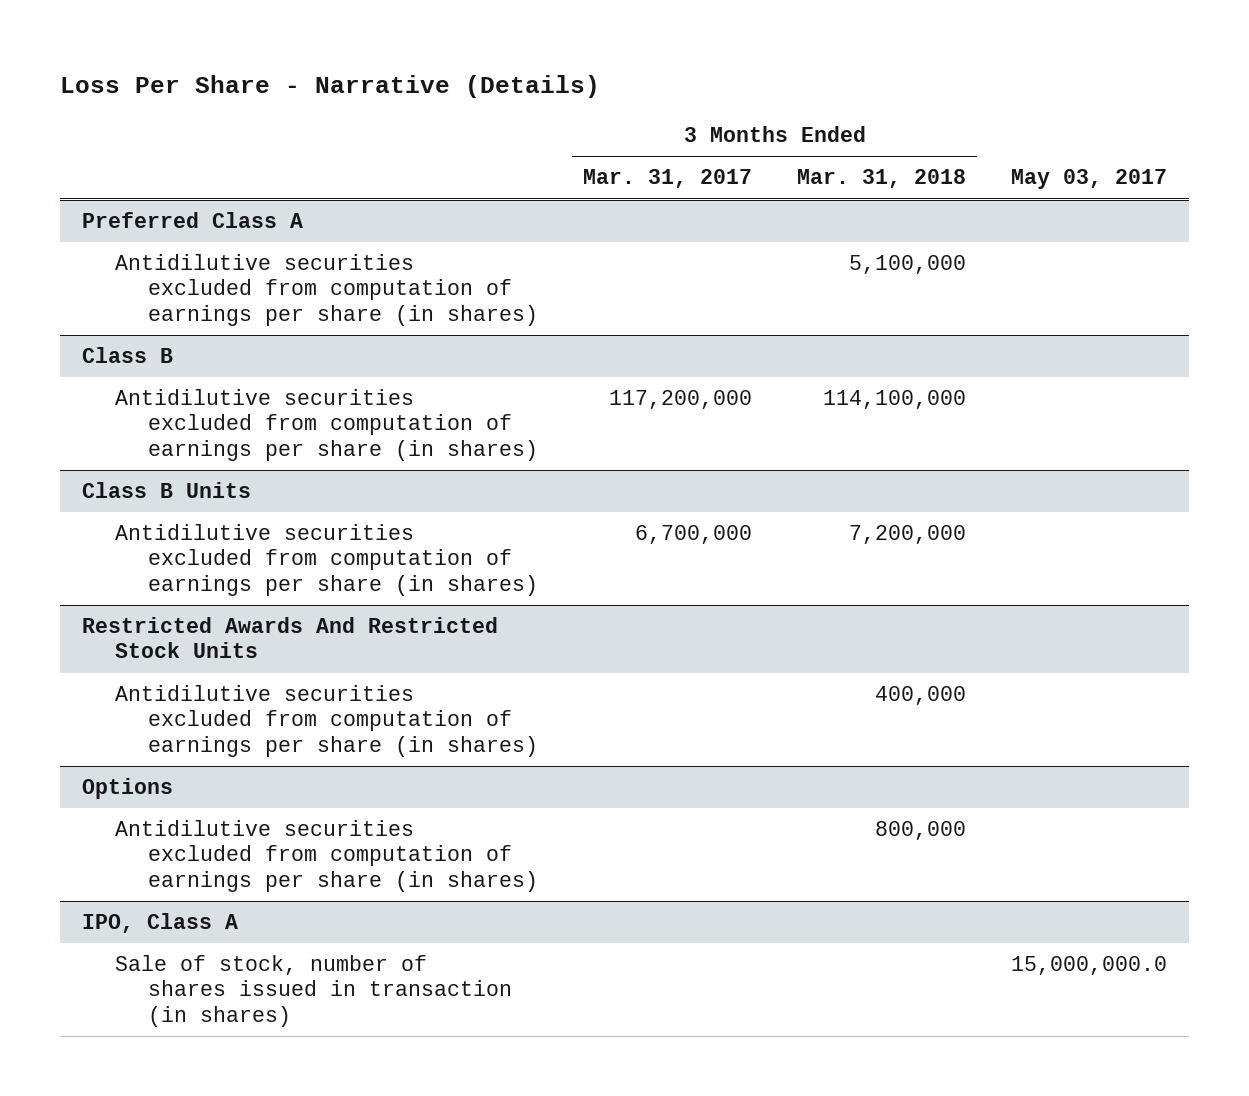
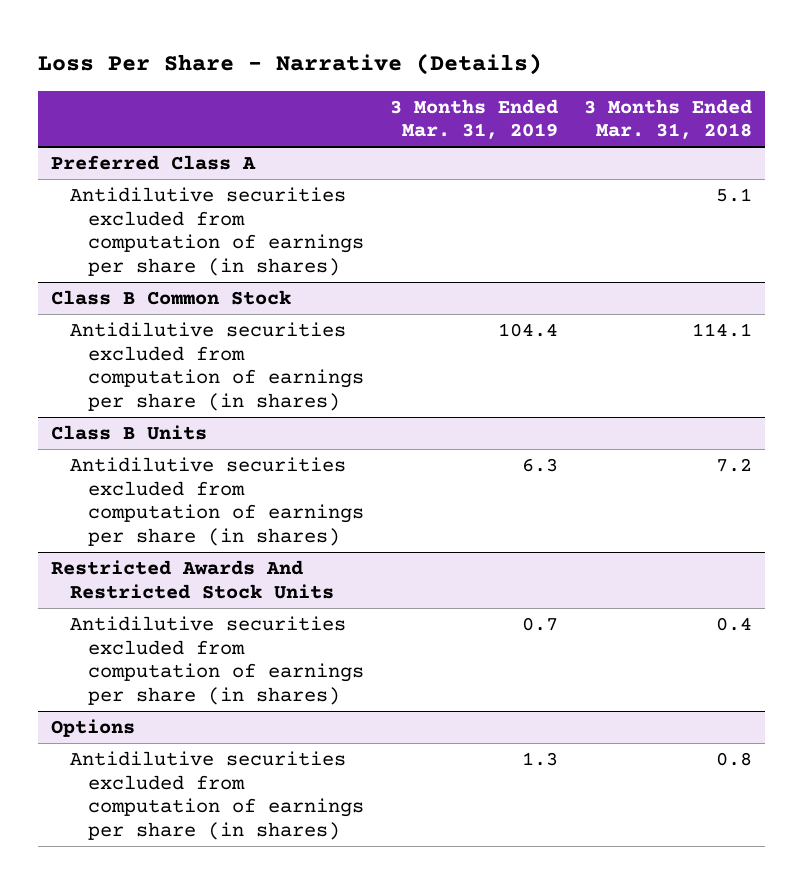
[583,169,753,189] Mar. 31, 2017 -> none
[1010,169,1167,190] May 03, 2017 -> none
none -> [390,98,559,140] 3 Months Ended Mar. 31, 2019
[848,255,966,275] 5,100,000 -> [716,187,753,202] 5.1
[81,347,173,364] Class B -> [51,289,292,305] Class B Common Stock
[822,390,966,410] 114,100,000 -> [692,322,753,337] 114.1
[848,525,966,545] 7,200,000 -> [716,457,753,472] 7.2
[874,686,966,706] 400,000 -> [716,616,753,631] 0.4
[81,913,238,934] IPO, Class A -> none
[115,955,513,1027] Sale of stock, number of shares issued in transaction (in shares) -> none
[874,821,966,841] 800,000 -> [716,751,753,766] 0.8

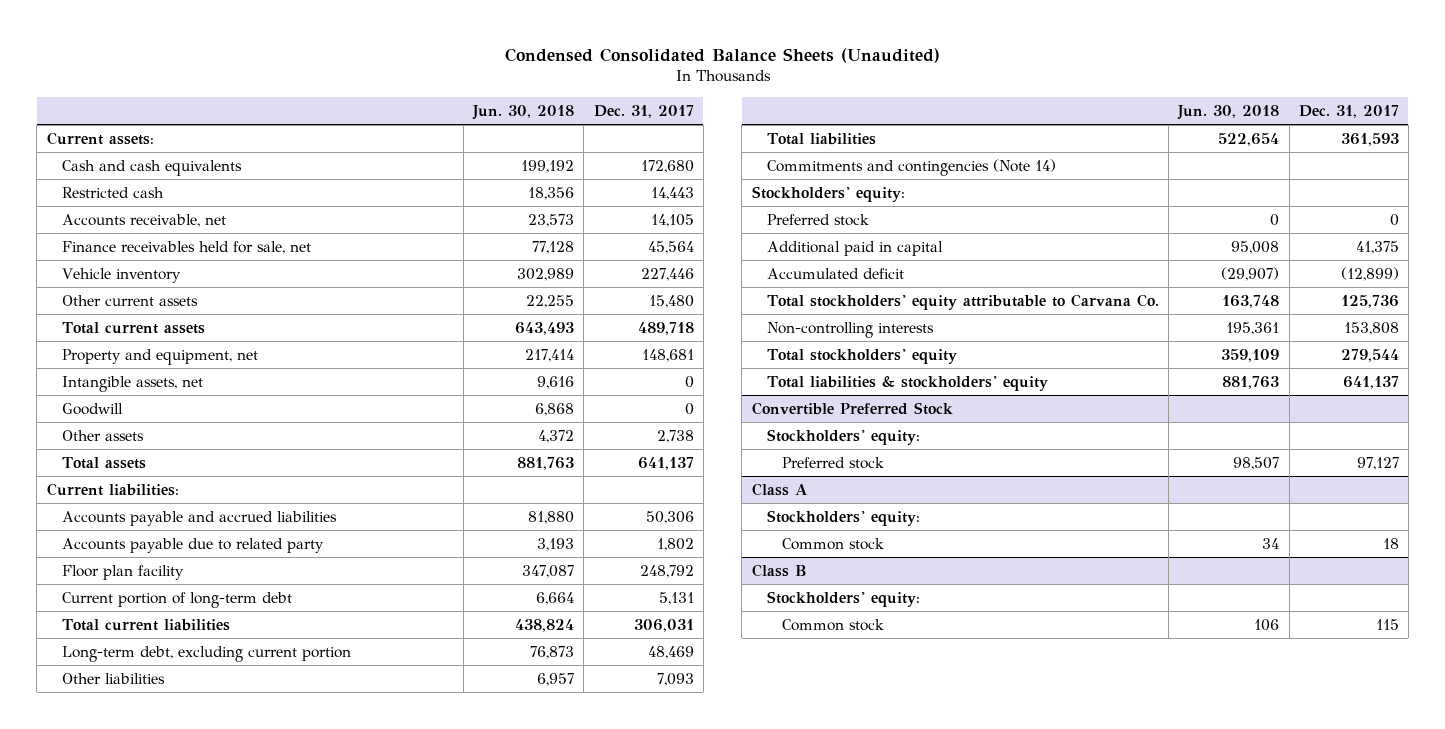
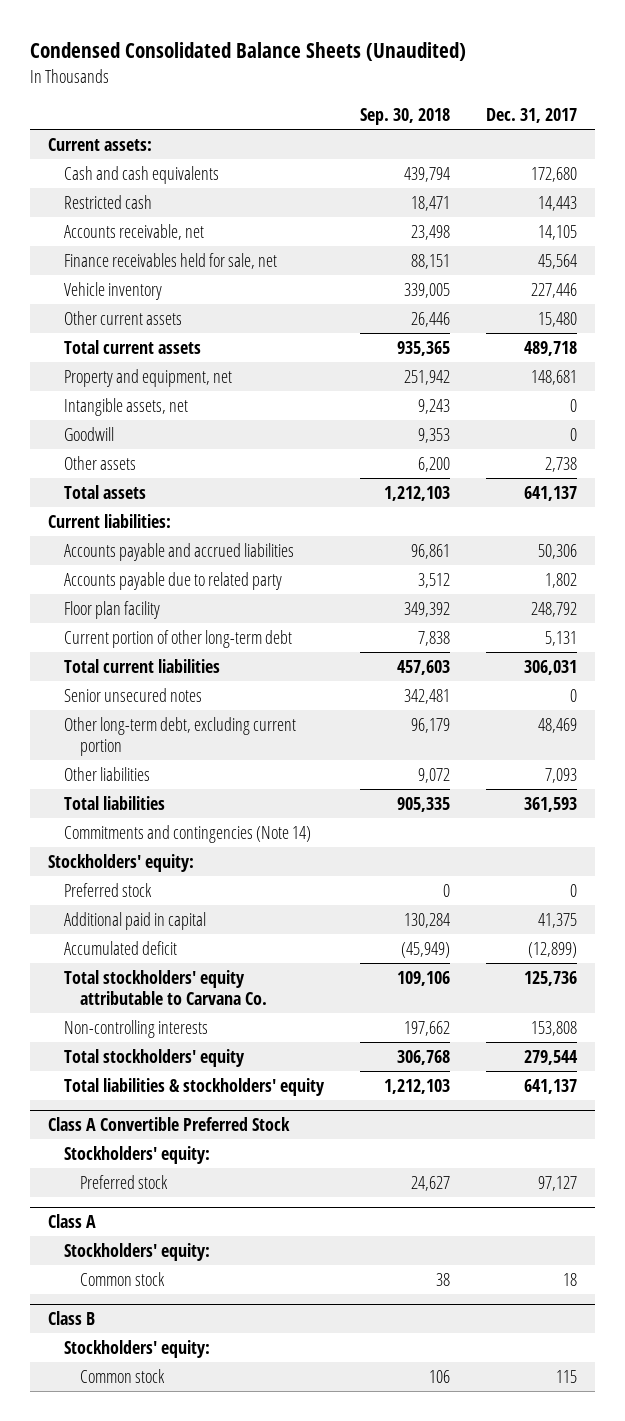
[472,104,575,120] Jun. 30, 2018 -> none
none -> [359,108,450,126] Sep. 30, 2018
[61,591,292,608] Current portion of long-term debt -> [63,629,292,648] Current portion of other long-term debt
none -> [63,687,202,702] Senior unsecured notes
[61,645,351,662] Long-term debt, excluding current portion -> [63,716,296,756] Other long-term debt, excluding current portion
[751,401,953,415] Convertible Preferred Stock -> [48,1117,291,1132] Class A Convertible Preferred Stock

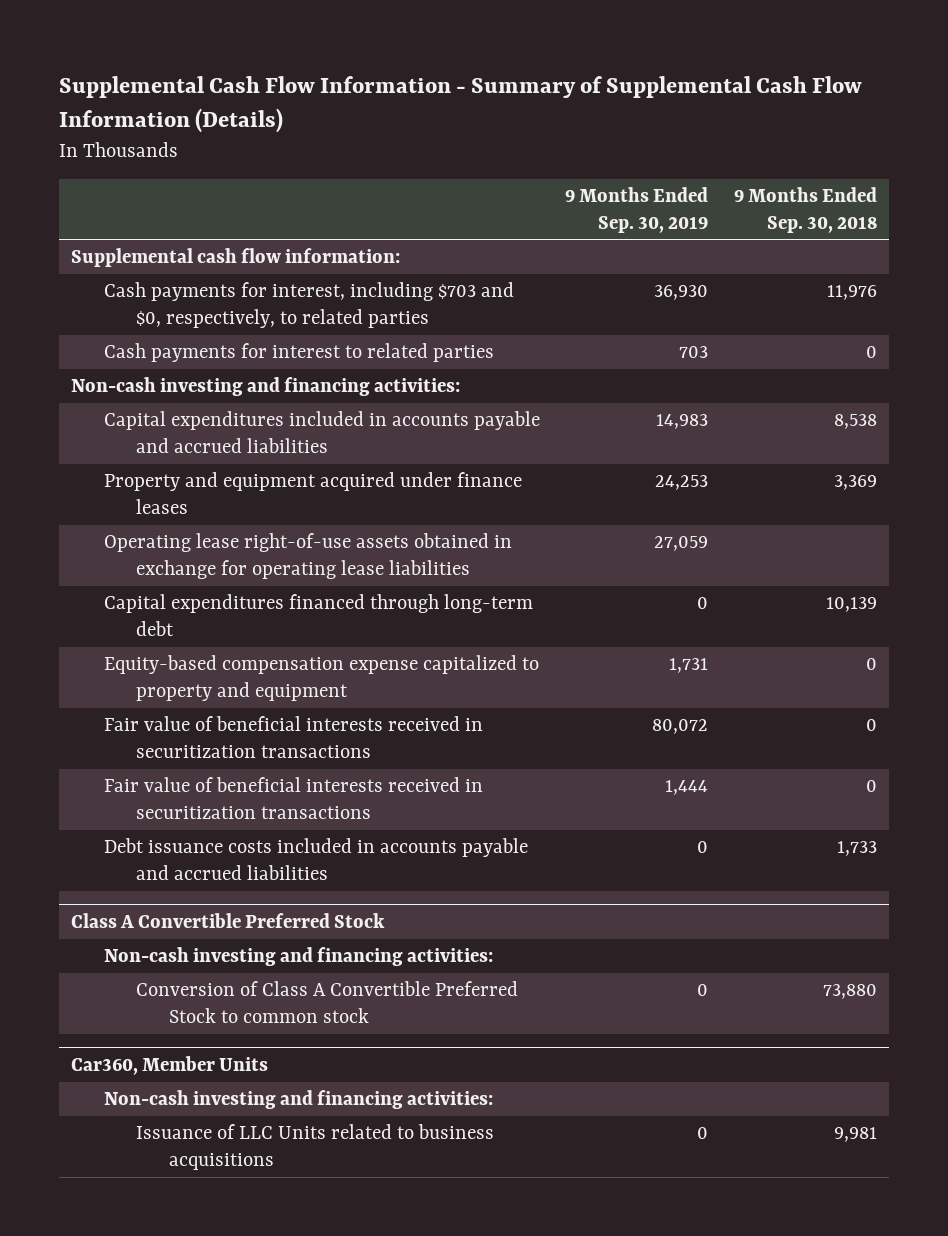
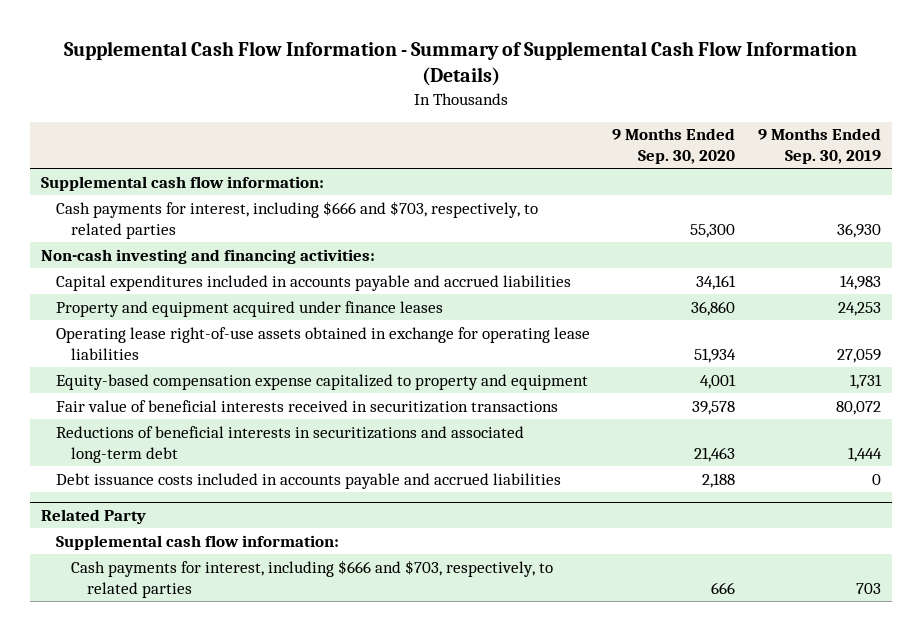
[733,187,877,233] 9 Months Ended Sep. 30, 2018 -> none
none -> [612,128,736,165] 9 Months Ended Sep. 30, 2020
[103,343,494,363] Cash payments for interest to related parties -> none
[103,282,514,328] Cash payments for interest, including $703 and $0, respectively, to related parties -> [56,200,539,239] Cash payments for interest, including $666 and $703, respectively, to related parties
[103,594,533,636] Capital expenditures financed through long-term debt -> none
[103,777,483,819] Fair value of beneficial interests received in securitization transactions -> [56,425,525,463] Reductions of beneficial interests in securitizations and associated long-term debt
[71,912,386,928] Class A Convertible Preferred Stock -> none
[103,947,493,967] Non-cash investing and financing activities: -> none
[136,981,519,1023] Conversion of Class A Convertible Preferred Stock to common stock -> none
[71,1055,269,1075] Car360, Member Units -> none
[103,1090,493,1110] Non-cash investing and financing activities: -> none
[136,1124,495,1170] Issuance of LLC Units related to business acquisitions -> none
none -> [40,509,146,525] Related Party
none -> [56,534,340,550] Supplemental cash flow information:
none -> [71,559,554,598] Cash payments for interest, including $666 and $703, respectively, to related parties

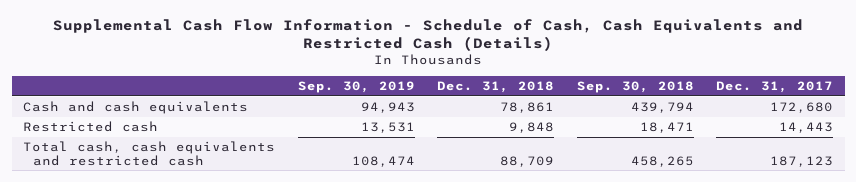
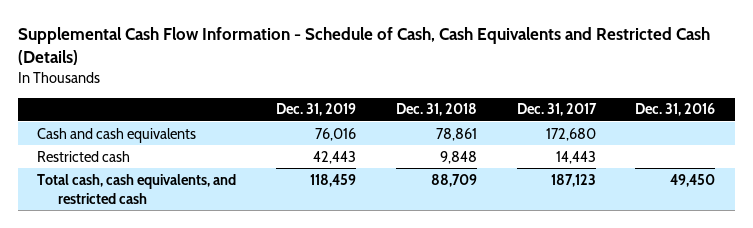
[297,80,415,93] Sep. 30, 2019 -> none
[576,80,694,93] Sep. 30, 2018 -> none
none -> [276,103,357,117] Dec. 31, 2019
none -> [635,103,716,117] Dec. 31, 2016
[22,141,275,166] Total cash, cash equivalents and restricted cash -> [37,173,237,204] Total cash, cash equivalents, and restricted cash

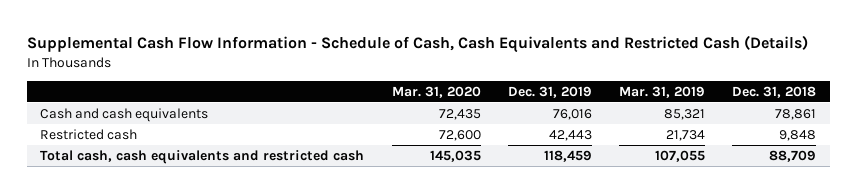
[516,103,597,117] Dec. 31, 2017 -> none
[635,103,716,117] Dec. 31, 2016 -> none
none -> [391,85,481,98] Mar. 31, 2020
none -> [619,85,706,98] Mar. 31, 2019
[37,173,237,204] Total cash, cash equivalents, and restricted cash -> [40,149,365,164] Total cash, cash equivalents and restricted cash

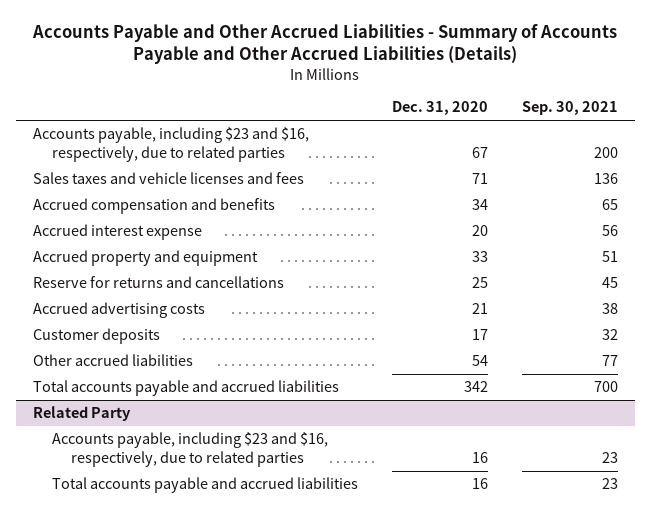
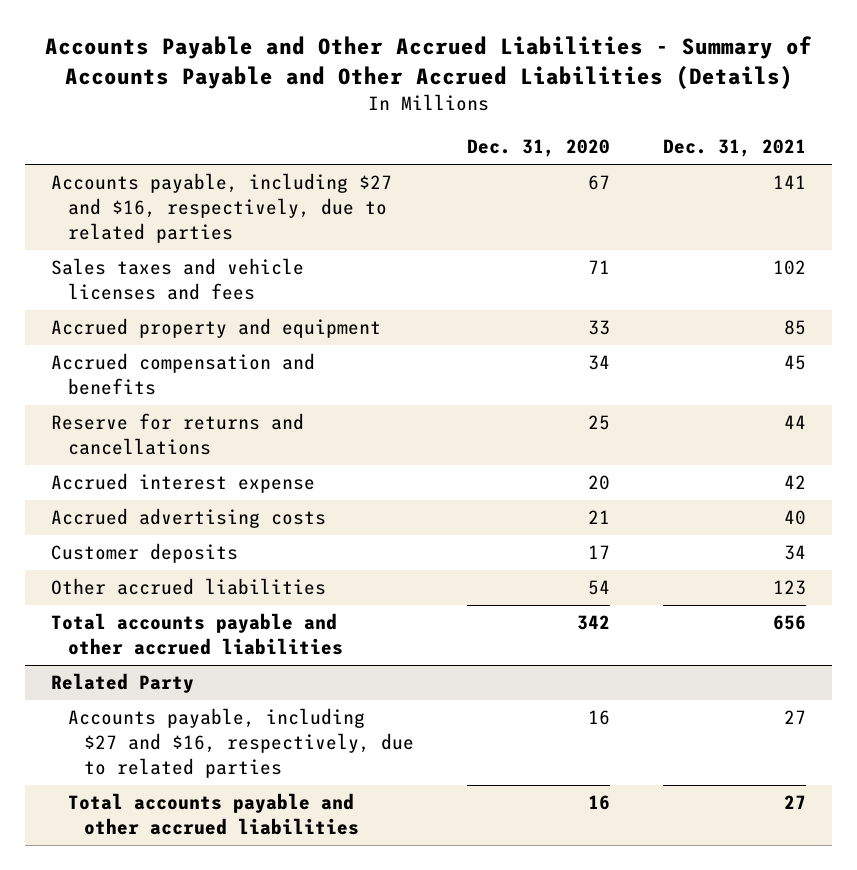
[521,101,618,116] Sep. 30, 2021 -> none
none -> [662,139,806,158] Dec. 31, 2021
[32,127,309,162] Accounts payable, including $23 and $16, respectively, due to related parties -> [51,173,393,243] Accounts payable, including $27 and $16, respectively, due to related parties
[32,198,275,215] Accrued compensation and benefits -> [51,353,316,395] Accrued compensation and benefits
[32,224,202,241] Accrued interest expense -> [51,473,316,494] Accrued interest expense
[32,380,339,397] Total accounts payable and accrued liabilities -> [51,613,343,655] Total accounts payable and other accrued liabilities
[51,432,328,467] Accounts payable, including $23 and $16, respectively, due to related parties -> [67,708,415,778] Accounts payable, including $27 and $16, respectively, due to related parties
[51,477,358,494] Total accounts payable and accrued liabilities -> [67,793,360,835] Total accounts payable and other accrued liabilities

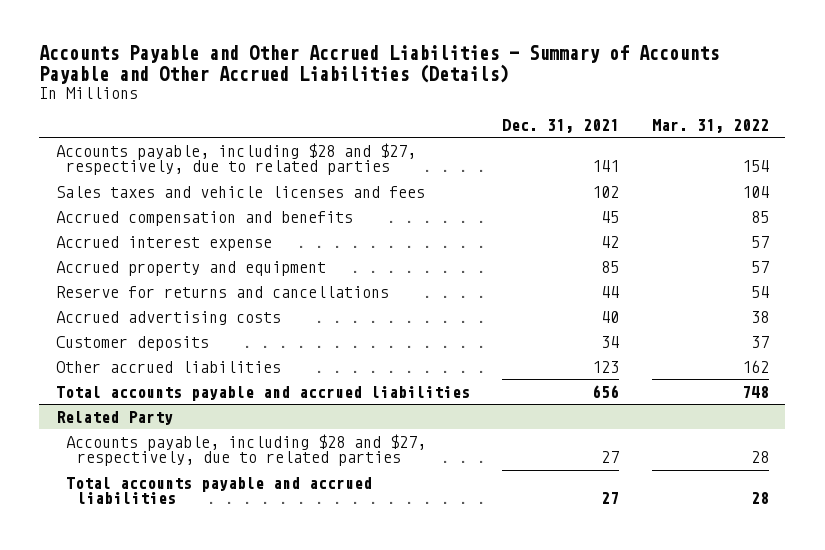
[467,139,611,158] Dec. 31, 2020 -> none
none -> [652,118,770,133] Mar. 31, 2022
[51,173,393,243] Accounts payable, including $27 and $16, respectively, due to related parties -> [55,142,416,176] Accounts payable, including $28 and $27, respectively, due to related parties
[51,318,382,339] Accrued property and equipment -> [55,260,326,276] Accrued property and equipment
[51,413,305,455] Reserve for returns and cancellations -> [55,285,389,298] Reserve for returns and cancellations
[51,613,343,655] Total accounts payable and other accrued liabilities -> [55,385,470,401] Total accounts payable and accrued liabilities
[67,708,415,778] Accounts payable, including $27 and $16, respectively, due to related parties -> [66,433,427,467] Accounts payable, including $28 and $27, respectively, due to related parties
[67,793,360,835] Total accounts payable and other accrued liabilities -> [66,476,373,505] Total accounts payable and accrued liabilities

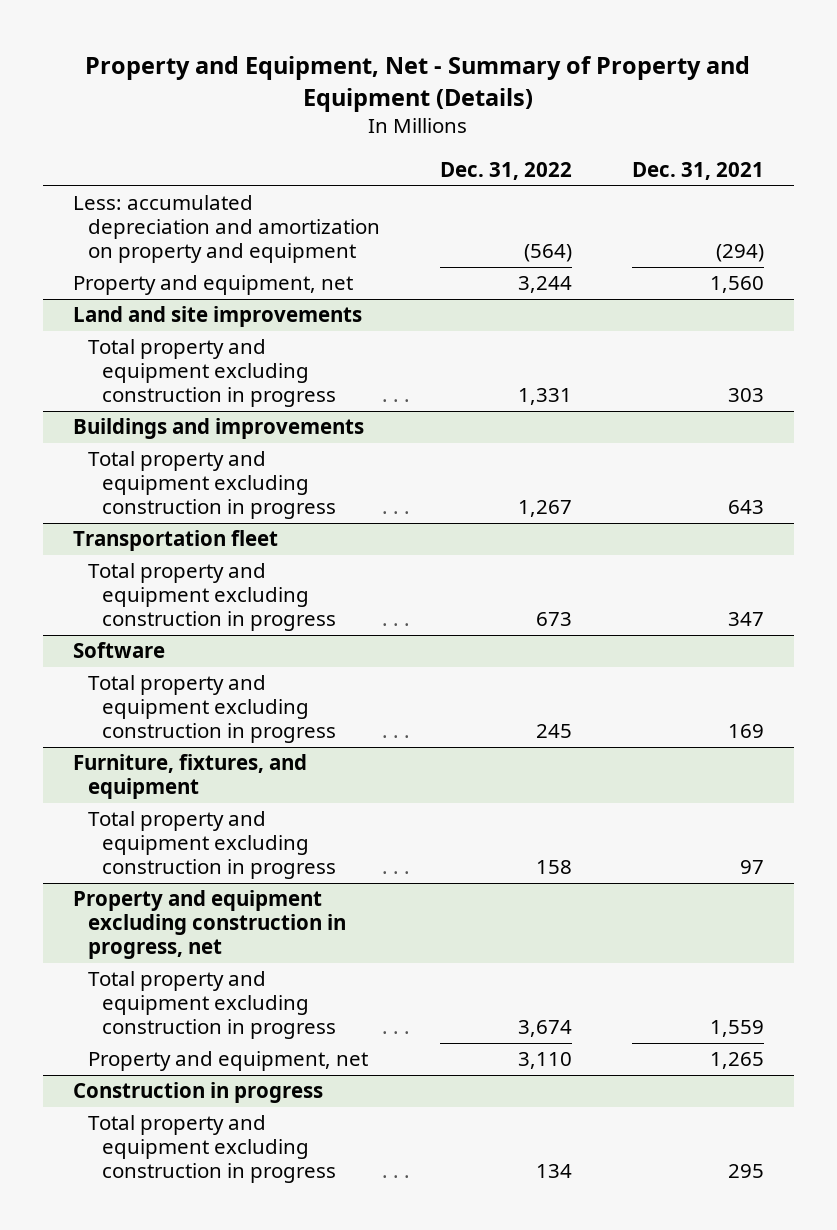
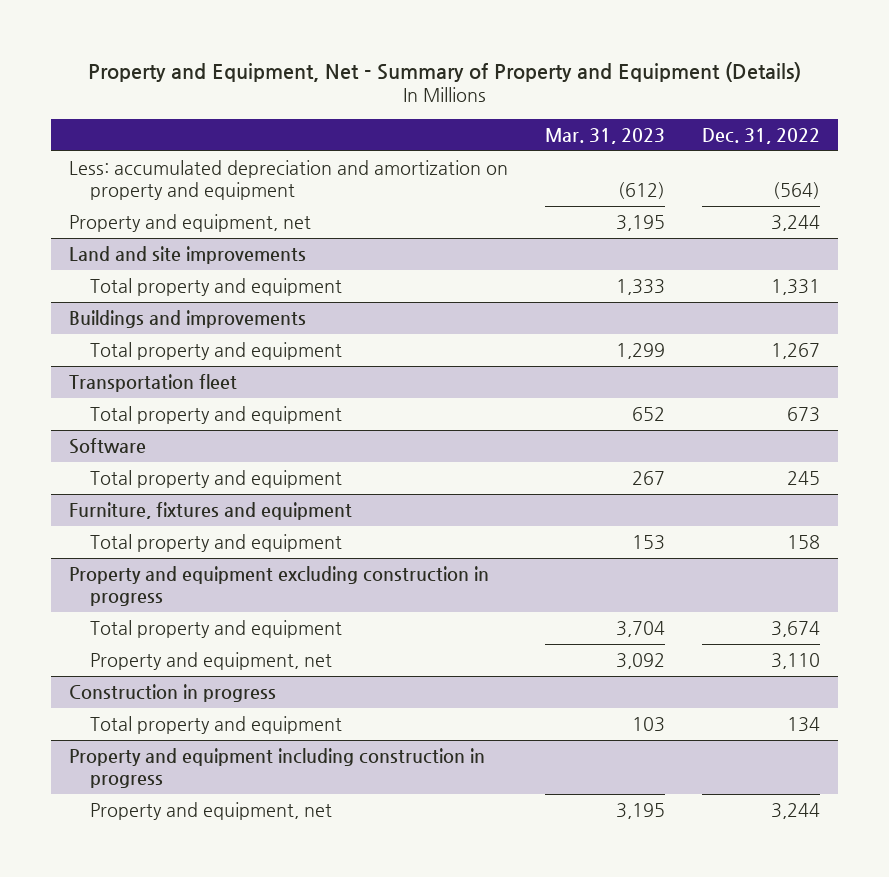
[631,162,764,181] Dec. 31, 2021 -> none
none -> [545,127,666,144] Mar. 31, 2023
[87,339,337,407] Total property and equipment excluding construction in progress -> [90,277,343,296] Total property and equipment
[87,451,337,519] Total property and equipment excluding construction in progress -> [90,341,343,360] Total property and equipment
[87,563,337,631] Total property and equipment excluding construction in progress -> [90,405,343,424] Total property and equipment
[87,675,337,743] Total property and equipment excluding construction in progress -> [90,469,343,488] Total property and equipment
[72,754,307,800] Furniture, fixtures, and equipment -> [69,501,353,520] Furniture, fixtures and equipment
[87,811,337,879] Total property and equipment excluding construction in progress -> [90,533,343,552] Total property and equipment
[72,890,346,959] Property and equipment excluding construction in progress, net -> [69,565,490,607] Property and equipment excluding construction in progress
[87,971,337,1039] Total property and equipment excluding construction in progress -> [90,619,343,638] Total property and equipment
[87,1115,337,1183] Total property and equipment excluding construction in progress -> [90,715,343,734] Total property and equipment
none -> [69,747,486,789] Property and equipment including construction in progress
none -> [90,801,333,820] Property and equipment, net

